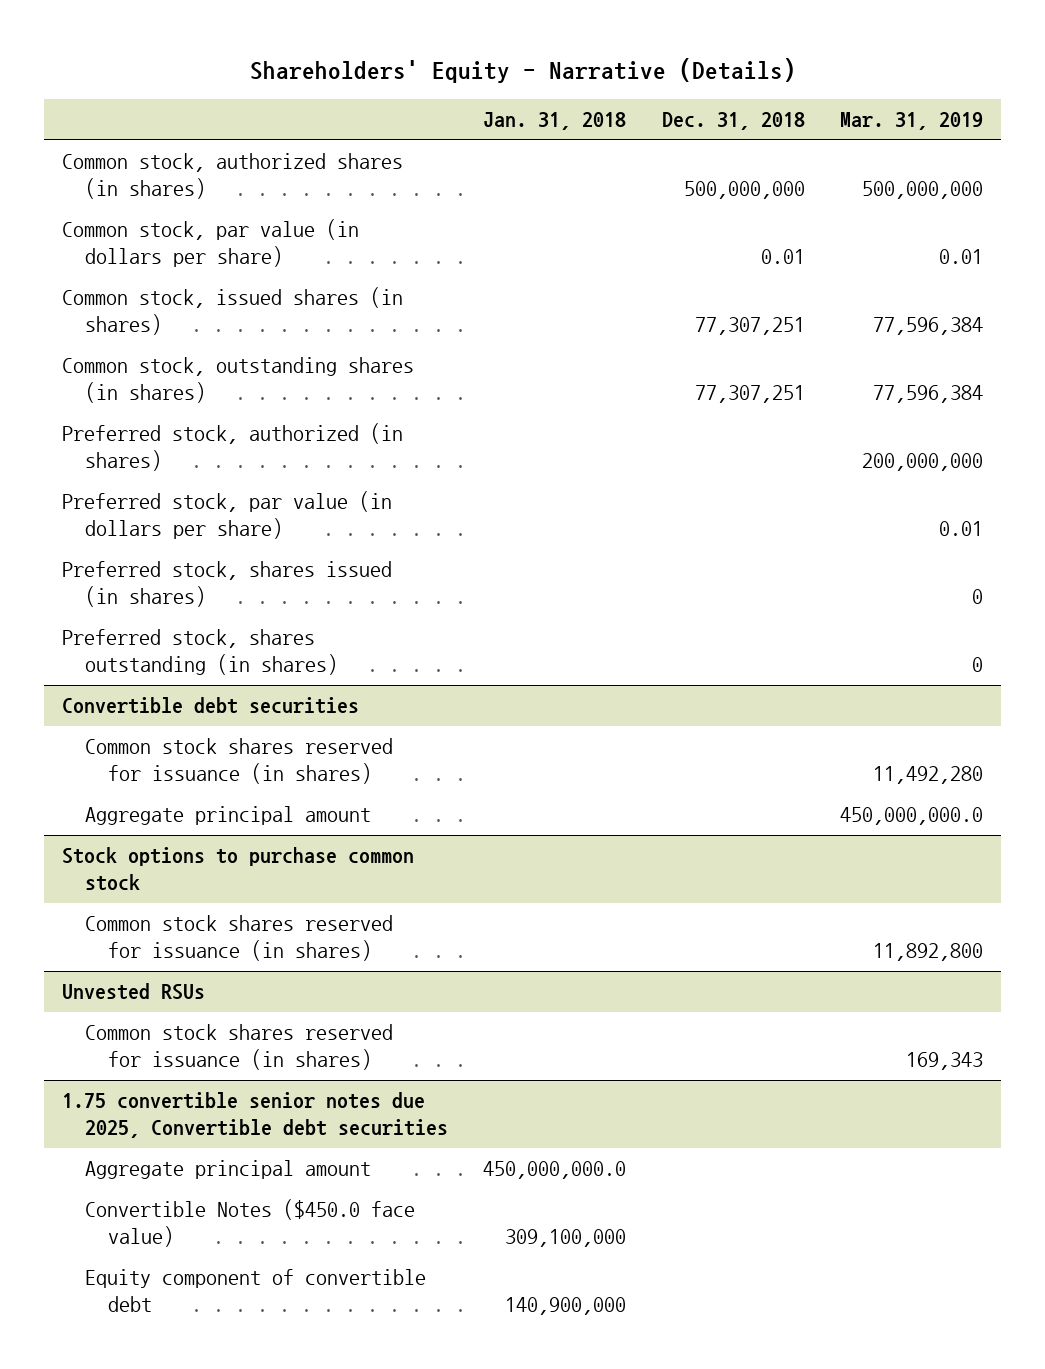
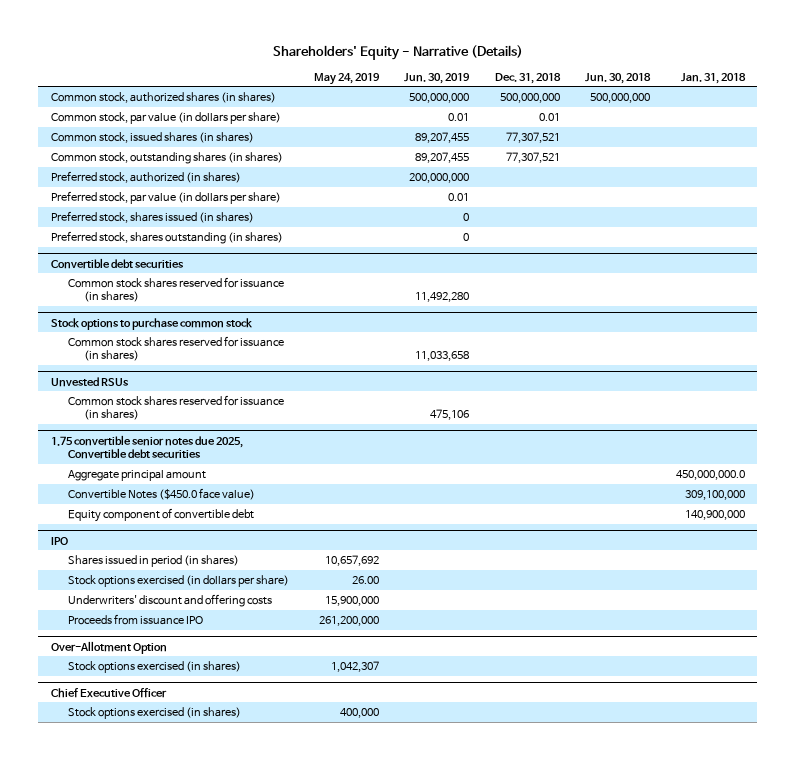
[840,112,984,131] Mar. 31, 2019 -> none
none -> [314,72,381,85] May 24, 2019
none -> [404,72,471,84] Jun. 30, 2019
none -> [585,72,652,84] Jun. 30, 2018
[694,317,805,336] 77,307,251 -> [505,131,560,143] 77,307,521
[694,385,805,404] 77,307,251 -> [505,151,560,163] 77,307,521
[84,806,371,826] Aggregate principal amount -> none
none -> [51,536,69,545] IPO
none -> [67,554,239,567] Shares issued in period (in shares)
none -> [67,574,289,587] Stock options exercised (in dollars per share)
none -> [67,593,272,607] Underwriters' discount and offering costs
none -> [67,613,203,625] Proceeds from issuance IPO
none -> [51,640,168,654] Over-Allotment Option
none -> [67,660,241,673] Stock options exercised (in shares)
none -> [51,687,168,698] Chief Executive Officer
none -> [67,706,241,719] Stock options exercised (in shares)

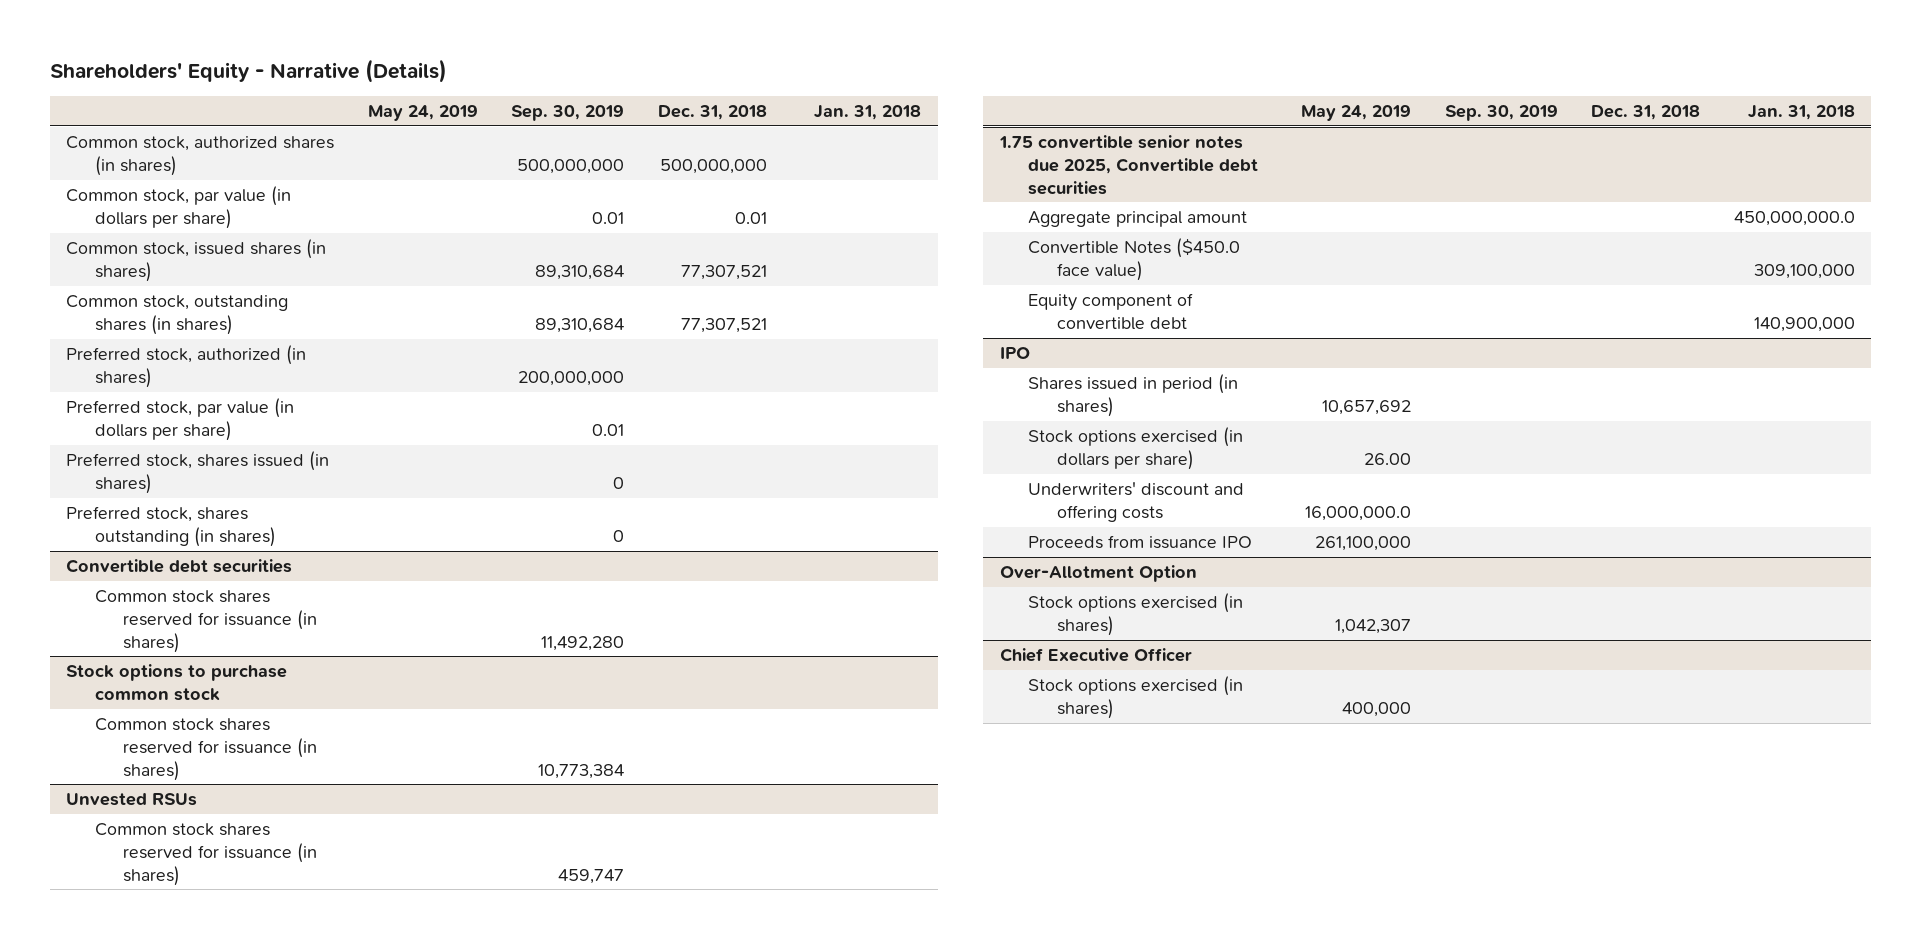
[404,72,471,84] Jun. 30, 2019 -> none
[585,72,652,84] Jun. 30, 2018 -> none
none -> [511,105,625,122] Sep. 30, 2019
[325,595,380,606] 15,900,000 -> [1305,505,1412,521] 16,000,000.0
[319,615,380,626] 261,200,000 -> [1315,536,1412,552] 261,100,000

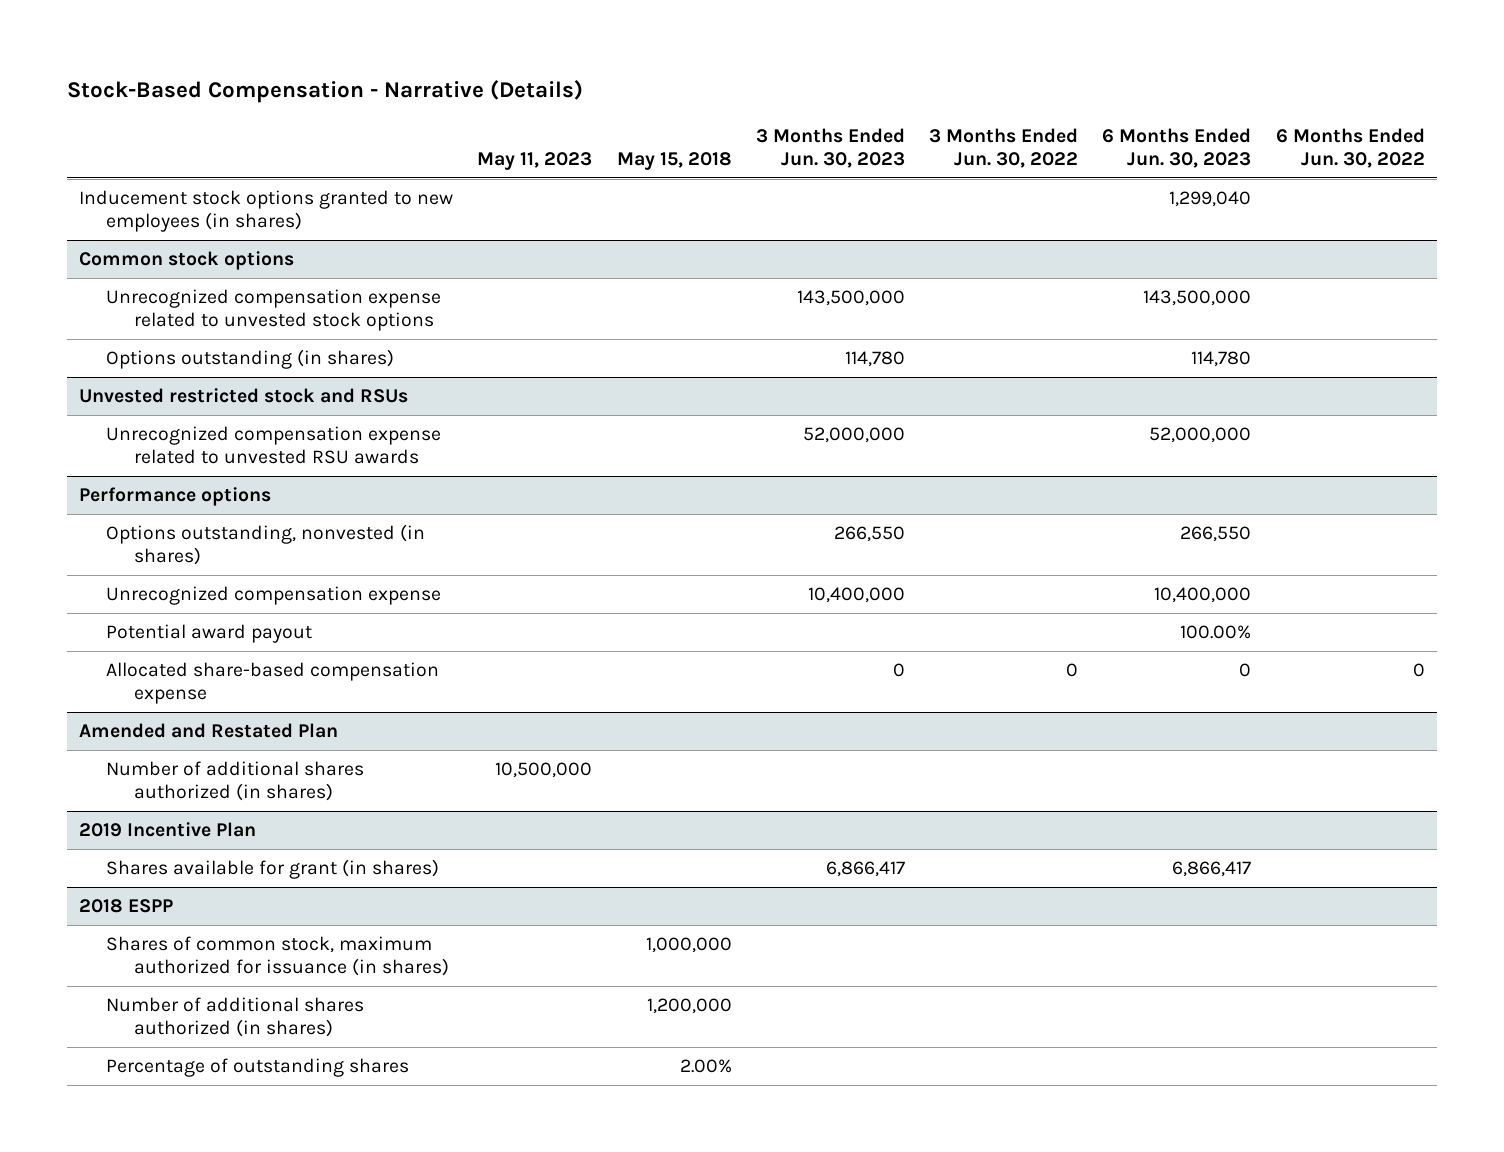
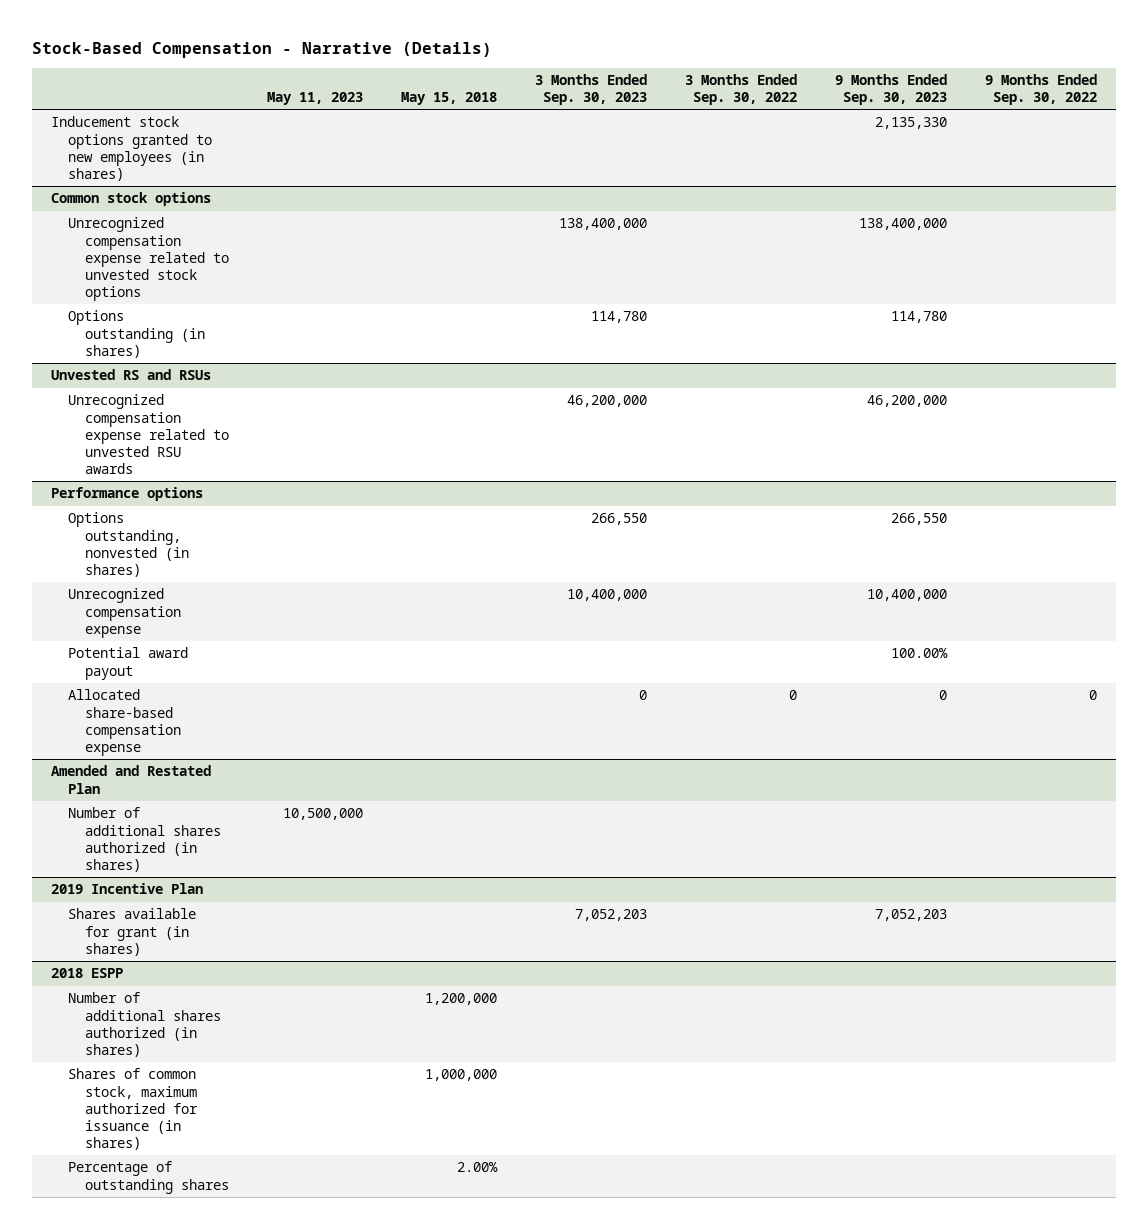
[755,127,905,168] 3 Months Ended Jun. 30, 2023 -> none
[929,127,1079,168] 3 Months Ended Jun. 30, 2022 -> none
[1102,127,1252,168] 6 Months Ended Jun. 30, 2023 -> none
[1275,127,1425,168] 6 Months Ended Jun. 30, 2022 -> none
none -> [534,73,647,106] 3 Months Ended Sep. 30, 2023
none -> [684,73,797,106] 3 Months Ended Sep. 30, 2022
none -> [834,73,947,106] 9 Months Ended Sep. 30, 2023
none -> [984,73,1097,106] 9 Months Ended Sep. 30, 2022
[79,388,409,404] Unvested restricted stock and RSUs -> [51,369,212,381] Unvested RS and RSUs
[106,936,449,977] Shares of common stock, maximum authorized for issuance (in shares) -> [67,1068,198,1151] Shares of common stock, maximum authorized for issuance (in shares)

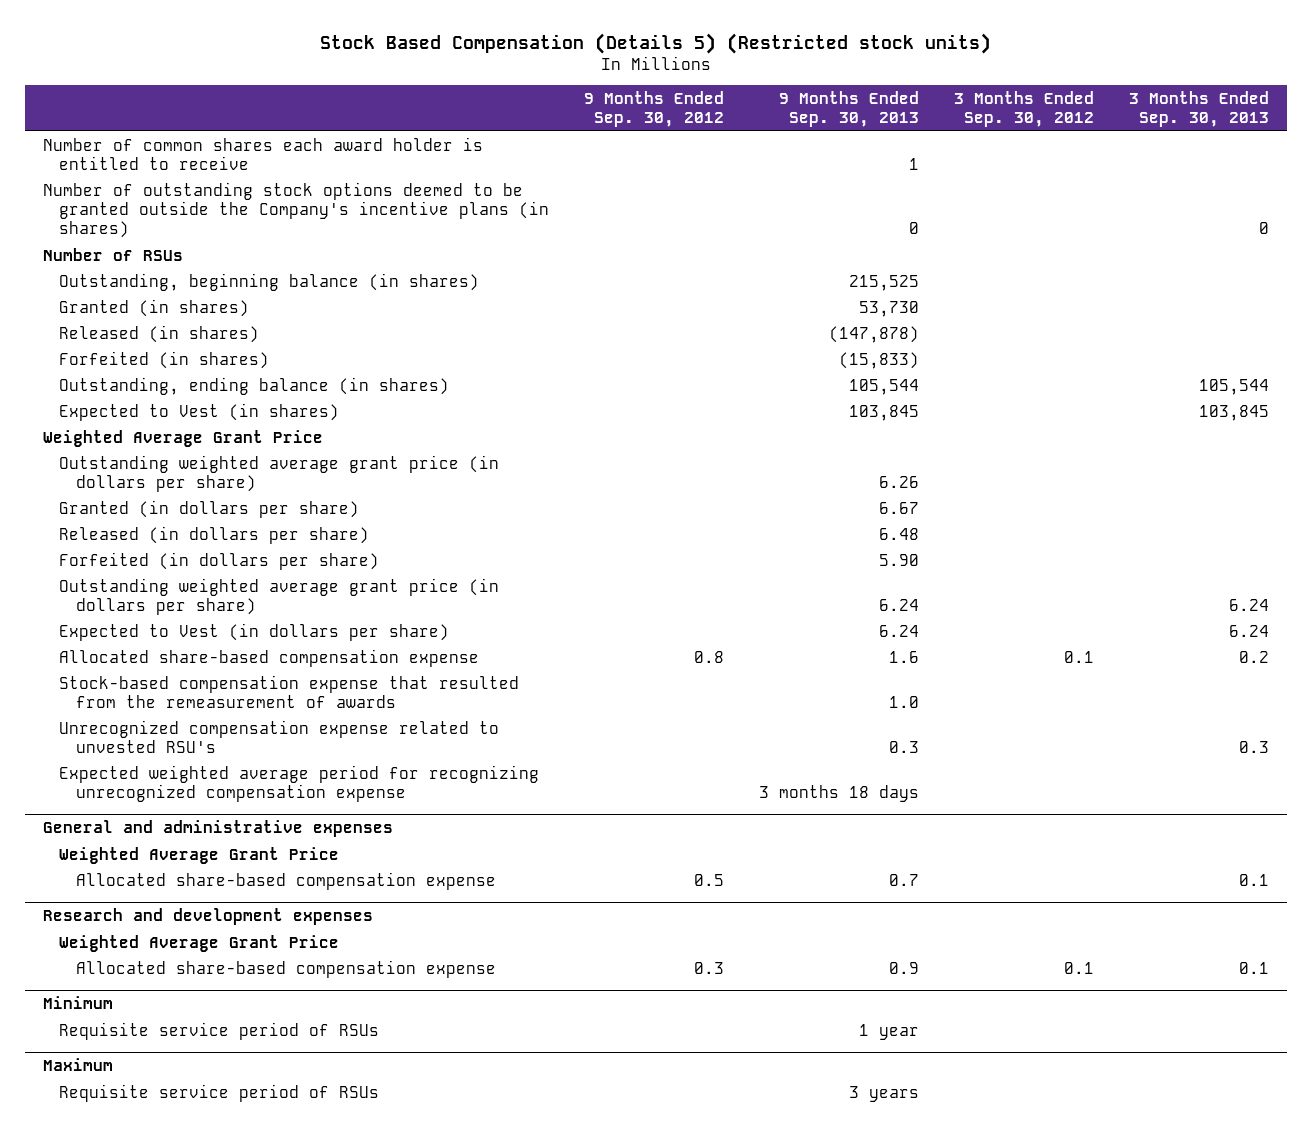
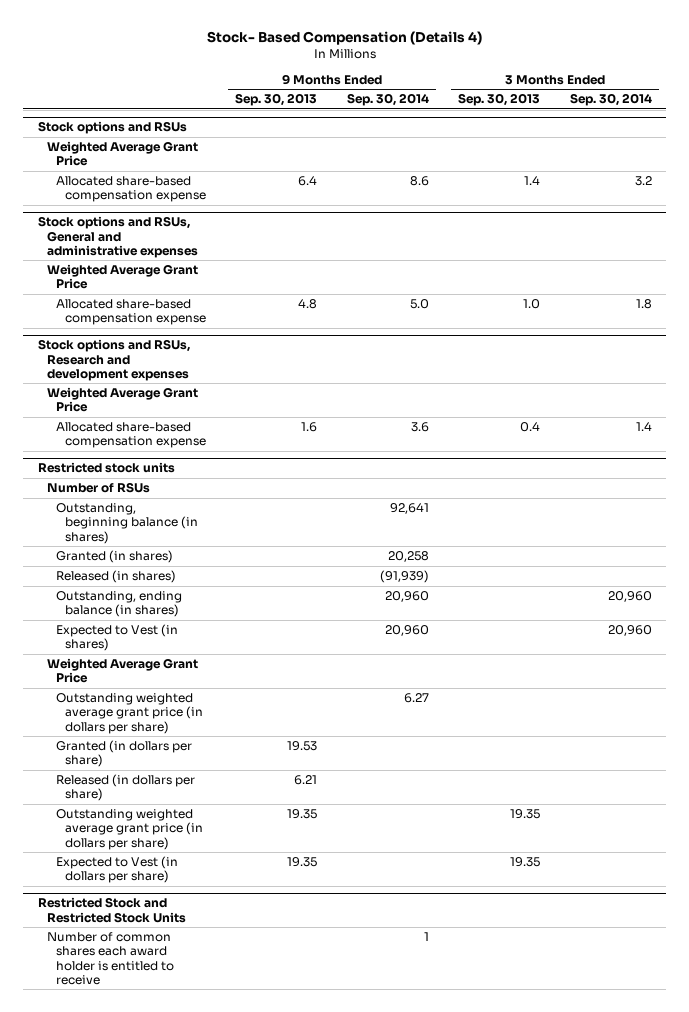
[319,33,991,55] Stock Based Compensation (Details 5) (Restricted stock units) -> [206,30,482,45] Stock- Based Compensation (Details 4)
[584,90,725,128] 9 Months Ended Sep. 30, 2012 -> none
[954,90,1095,128] 3 Months Ended Sep. 30, 2012 -> none
none -> [346,93,429,107] Sep. 30, 2014
none -> [569,93,652,107] Sep. 30, 2014
[42,136,483,170] Number of common shares each award holder is entitled to receive -> none
[42,181,550,238] Number of outstanding stock options deemed to be granted outside the Company's incentive plans (in shares) -> none
[42,247,183,261] Number of RSUs -> none
[59,272,480,291] Outstanding, beginning balance (in shares) -> none
[59,298,250,317] Granted (in shares) -> none
[59,324,260,343] Released (in shares) -> none
[59,350,270,369] Forfeited (in shares) -> none
[59,376,450,395] Outstanding, ending balance (in shares) -> none
[59,402,340,421] Expected to Vest (in shares) -> none
[42,429,323,447] Weighted Average Grant Price -> none
[59,454,500,492] Outstanding weighted average grant price (in dollars per share) -> none
[59,499,360,518] Granted (in dollars per share) -> none
[59,525,370,544] Released (in dollars per share) -> none
[59,551,380,570] Forfeited (in dollars per share) -> none
[59,577,500,615] Outstanding weighted average grant price (in dollars per share) -> none
[59,622,450,641] Expected to Vest (in dollars per share) -> none
[59,648,480,667] Allocated share-based compensation expense -> none
[59,674,520,708] Stock-based compensation expense that resulted from the remeasurement of awards -> none
[59,719,500,753] Unrecognized compensation expense related to unvested RSU's -> none
[59,764,540,802] Expected weighted average period for recognizing unrecognized compensation expense -> none
none -> [37,121,187,135] Stock options and RSUs
none -> [46,141,198,167] Weighted Average Grant Price
none -> [55,176,206,203] Allocated share-based compensation expense
[42,820,393,838] General and administrative expenses -> [37,216,198,258] Stock options and RSUs, General and administrative expenses
[889,873,920,886] 0.7 -> [298,299,318,310] 4.8
[1239,873,1270,886] 0.1 -> [523,299,541,310] 1.0
[42,908,373,926] Research and development expenses -> [37,339,190,381] Stock options and RSUs, Research and development expenses
[42,996,113,1010] Minimum -> none
[59,1021,380,1040] Requisite service period of RSUs -> none
[42,1058,113,1072] Maximum -> none
[59,1083,380,1102] Requisite service period of RSUs -> none
[889,961,920,974] 0.9 -> [301,422,318,433] 1.6
[1239,961,1270,974] 0.1 -> [520,422,541,433] 0.4
none -> [37,462,175,474] Restricted stock units
none -> [46,482,150,494] Number of RSUs
none -> [55,503,198,544] Outstanding, beginning balance (in shares)
none -> [55,550,173,564] Granted (in shares)
none -> [55,570,176,584] Released (in shares)
none -> [55,591,182,618] Outstanding, ending balance (in shares)
none -> [55,624,178,652] Expected to Vest (in shares)
none -> [46,658,198,684] Weighted Average Grant Price
none -> [55,693,203,734] Outstanding weighted average grant price (in dollars per share)
none -> [55,740,192,768] Granted (in dollars per share)
none -> [55,774,195,802] Released (in dollars per share)
none -> [55,809,203,850] Outstanding weighted average grant price (in dollars per share)
none -> [55,856,178,884] Expected to Vest (in dollars per share)
none -> [37,897,186,923] Restricted Stock and Restricted Stock Units
none -> [46,932,174,985] Number of common shares each award holder is entitled to receive

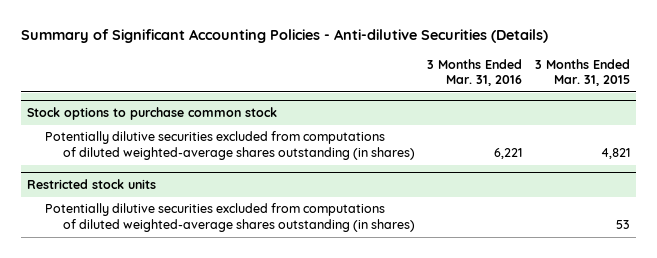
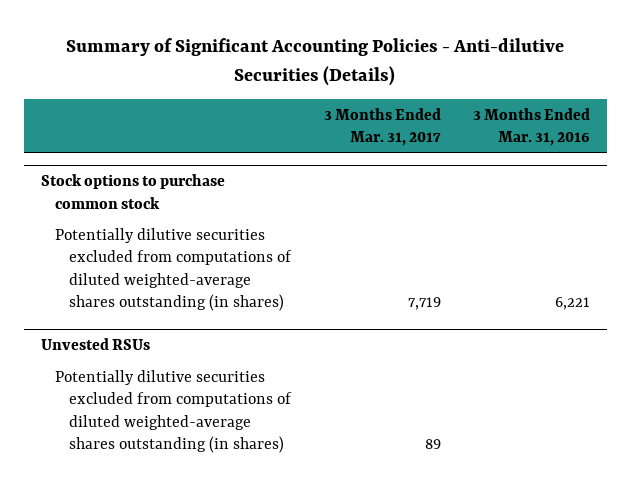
[534,58,630,87] 3 Months Ended Mar. 31, 2015 -> none
none -> [323,107,441,147] 3 Months Ended Mar. 31, 2017
[26,179,156,190] Restricted stock units -> [40,338,150,351] Unvested RSUs

